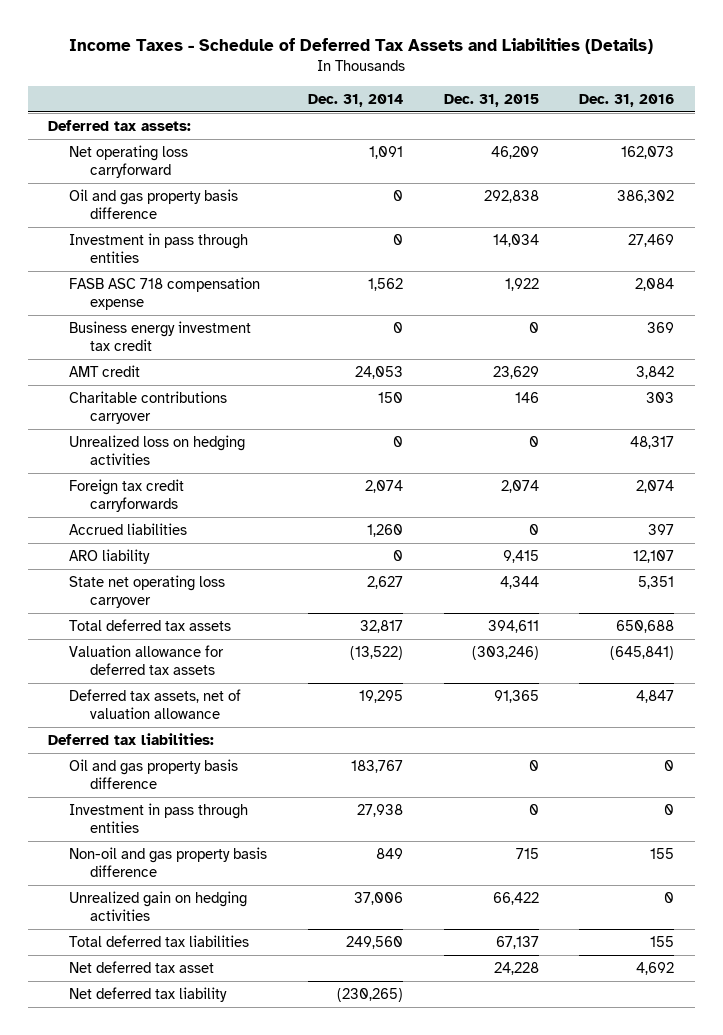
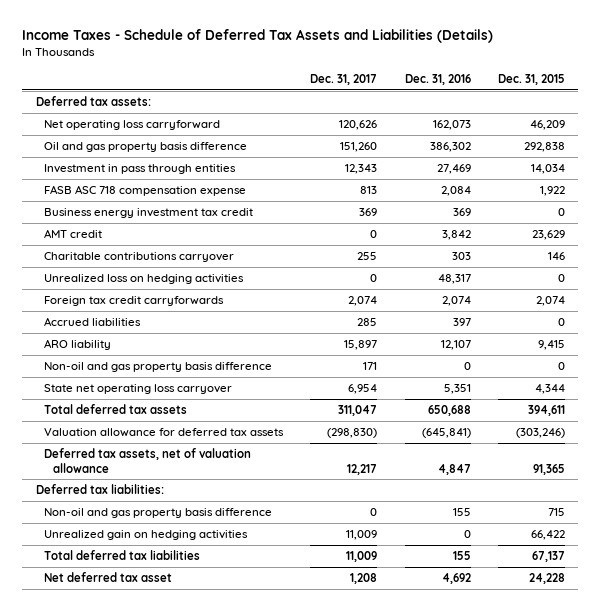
[307,93,403,107] Dec. 31, 2014 -> none
none -> [310,73,378,85] Dec. 31, 2017
none -> [44,362,273,373] Non-oil and gas property basis difference
[69,759,239,790] Oil and gas property basis difference -> none
[69,803,249,834] Investment in pass through entities -> none
[69,987,228,1003] Net deferred tax liability -> none

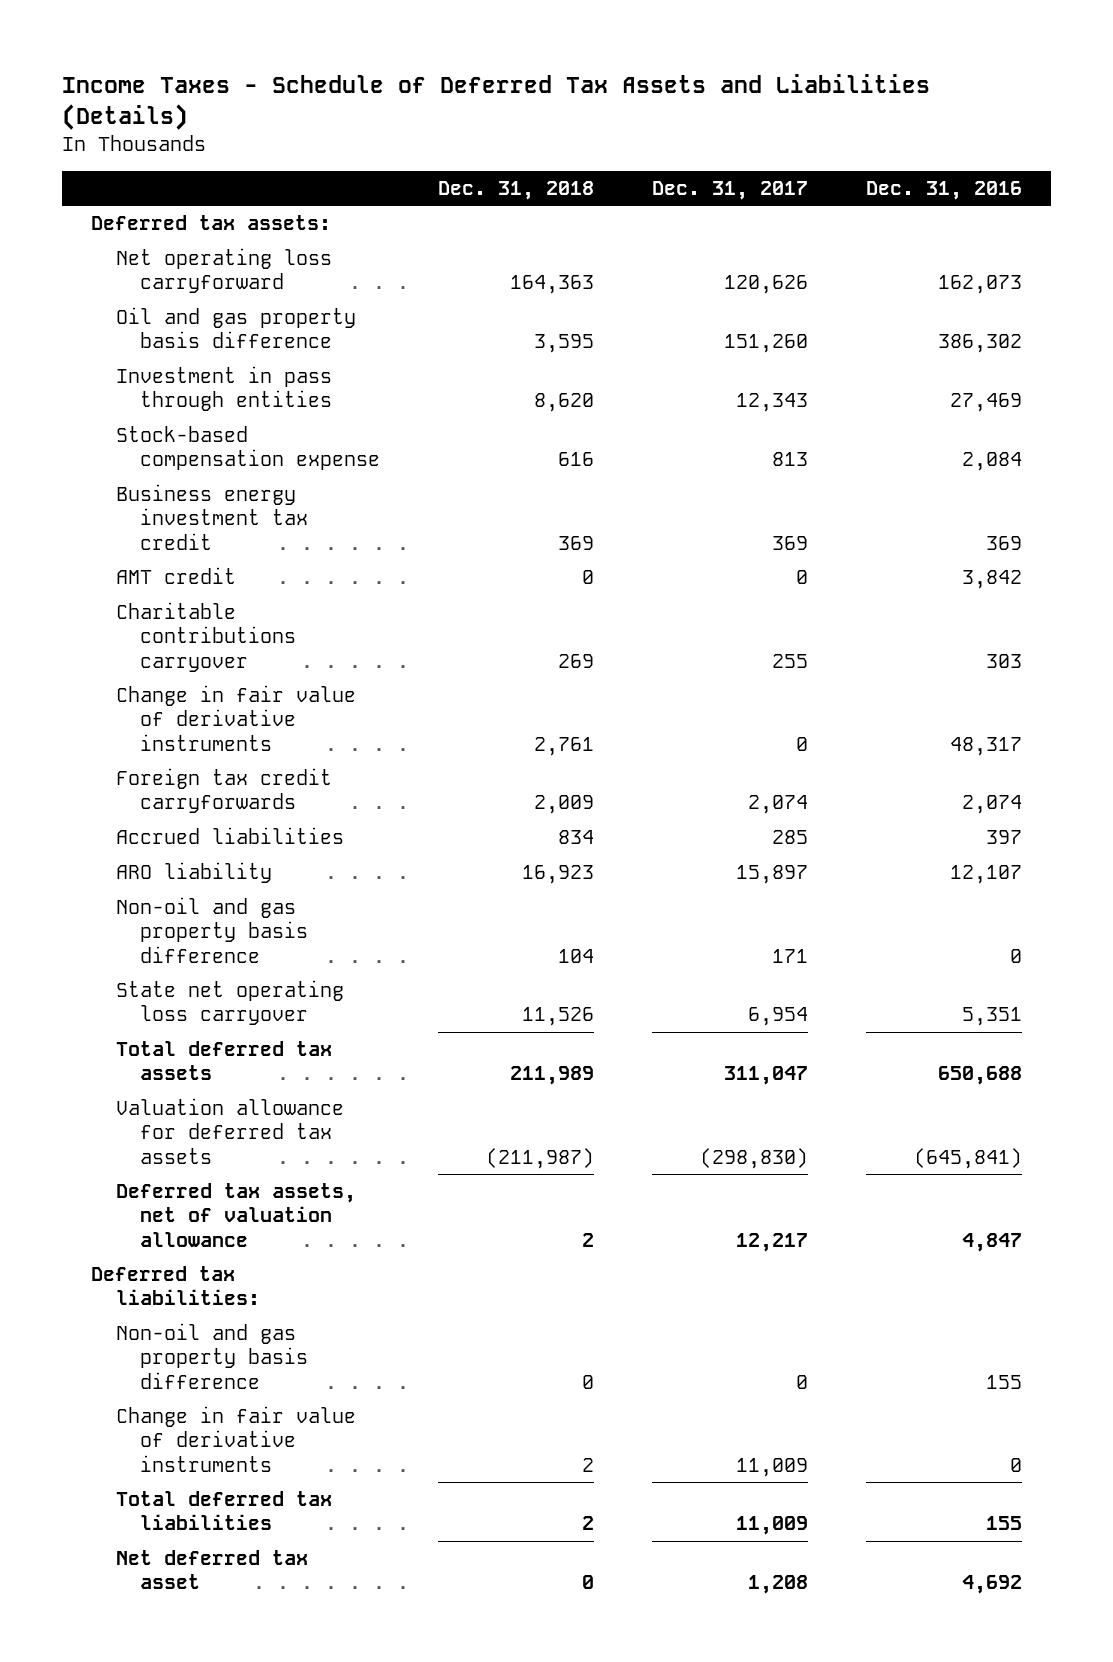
[497,73,565,85] Dec. 31, 2015 -> none
none -> [438,181,595,201] Dec. 31, 2018
[44,185,247,197] FASB ASC 718 compensation expense -> [115,426,381,471] Stock-based compensation expense
[44,274,245,285] Unrealized loss on hedging activities -> [115,685,356,751] Change in fair value of derivative instruments
[44,530,249,541] Unrealized gain on hedging activities -> [115,1406,356,1472] Change in fair value of derivative instruments

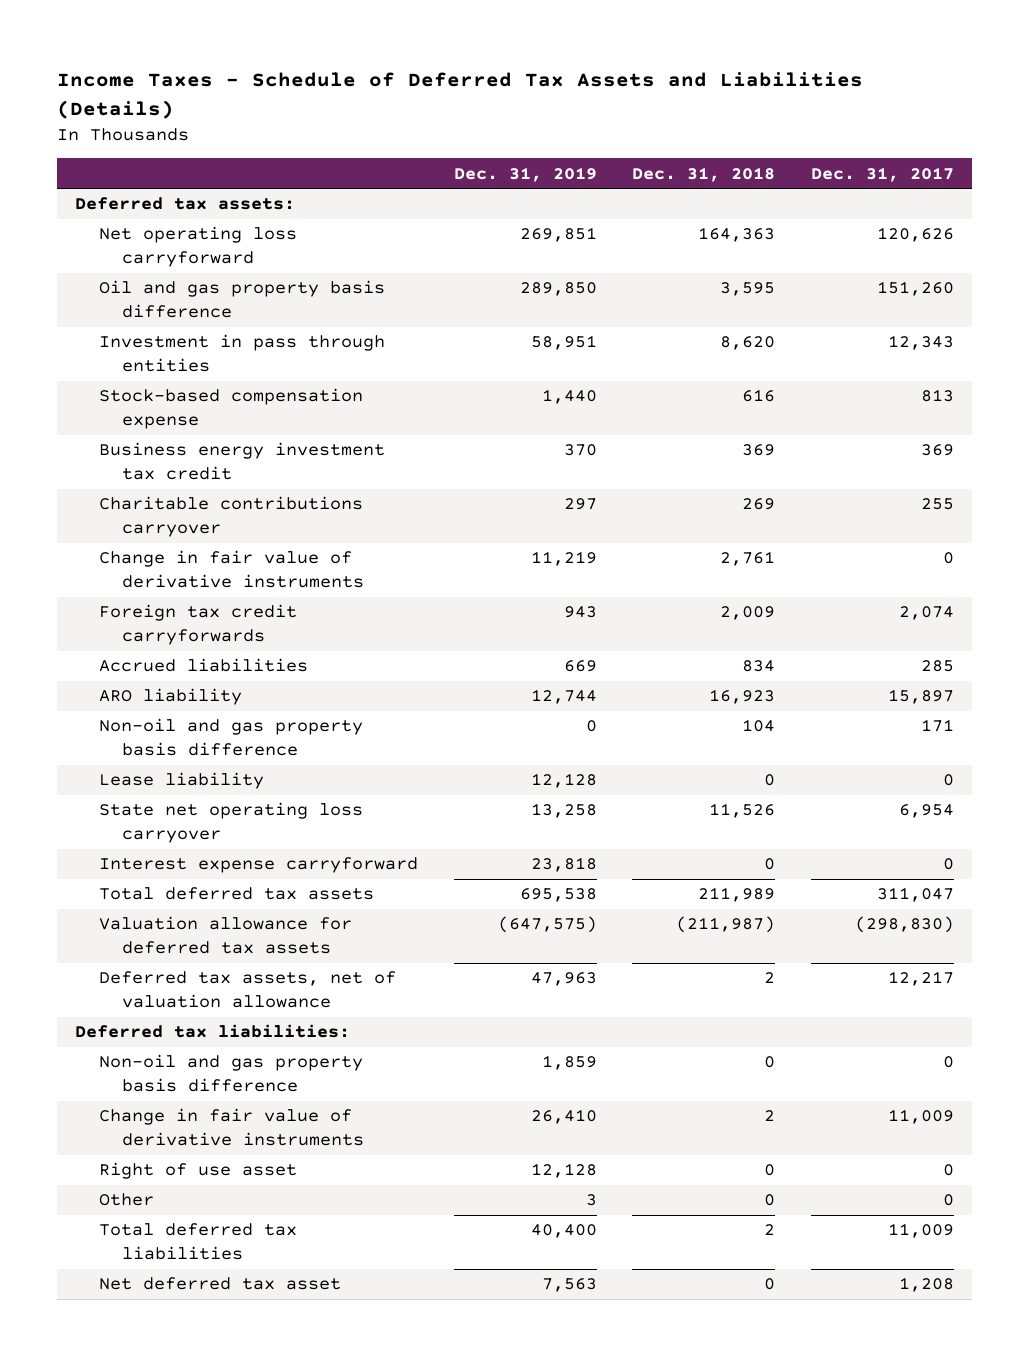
[866,181,1023,201] Dec. 31, 2016 -> none
none -> [453,166,597,182] Dec. 31, 2019
[115,567,236,585] AMT credit -> none
none -> [98,772,264,790] Lease liability
none -> [98,857,418,874] Interest expense carryforward
none -> [98,1162,297,1180] Right of use asset
none -> [98,1193,154,1207] Other

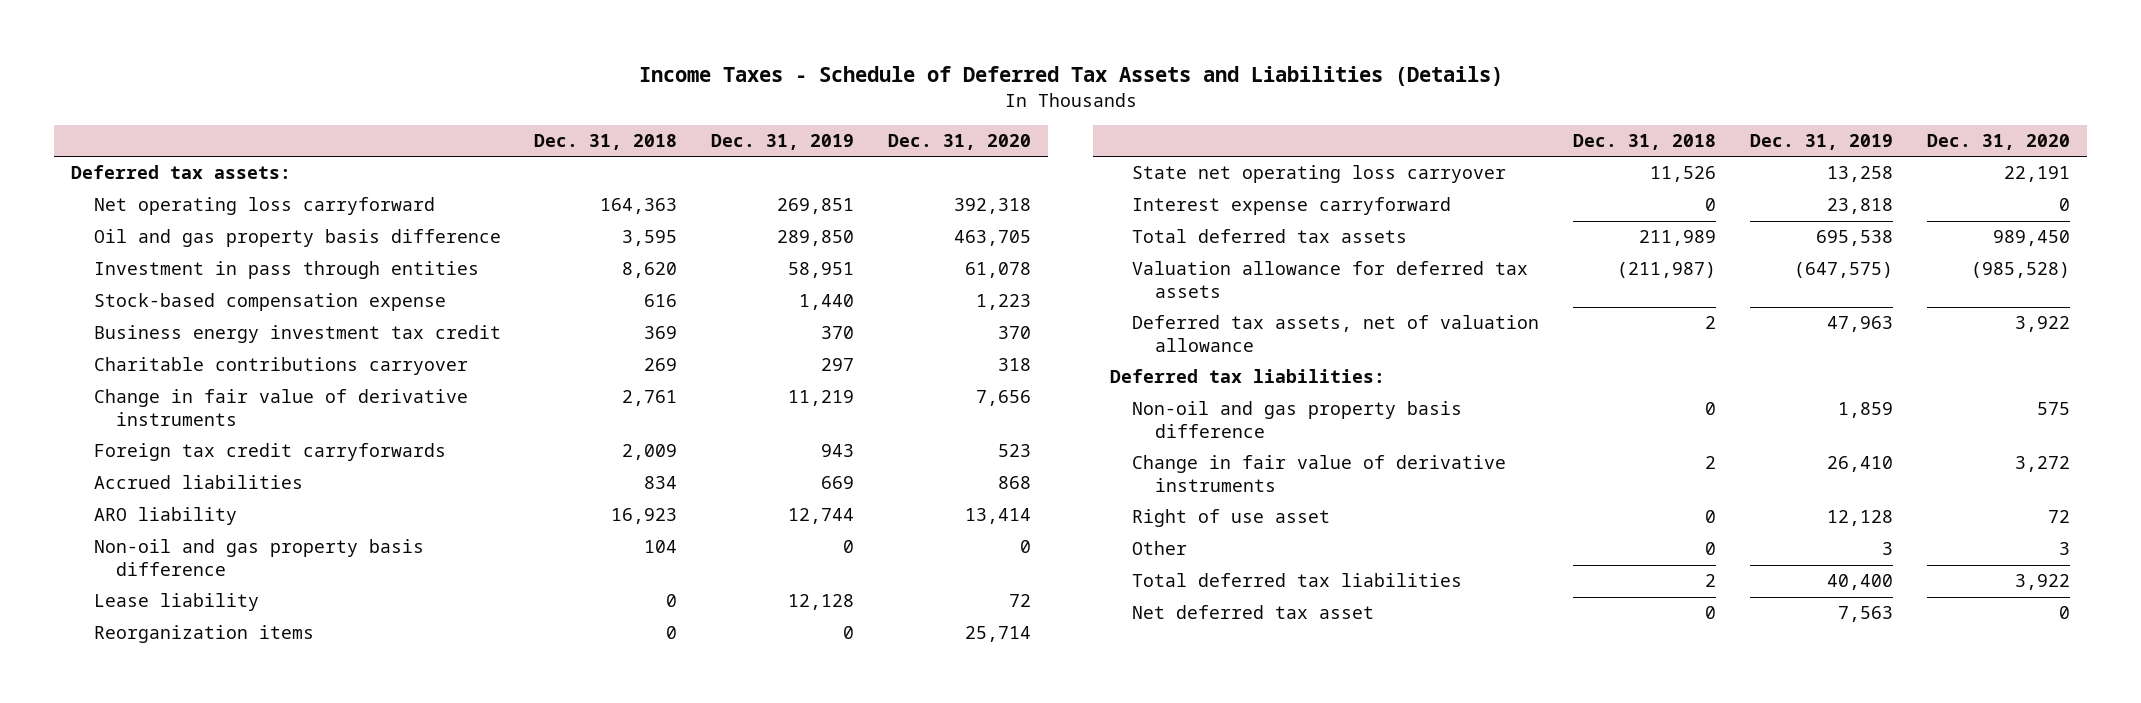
[811,166,955,182] Dec. 31, 2017 -> none
none -> [888,133,1032,150] Dec. 31, 2020
none -> [93,625,314,644] Reorganization items

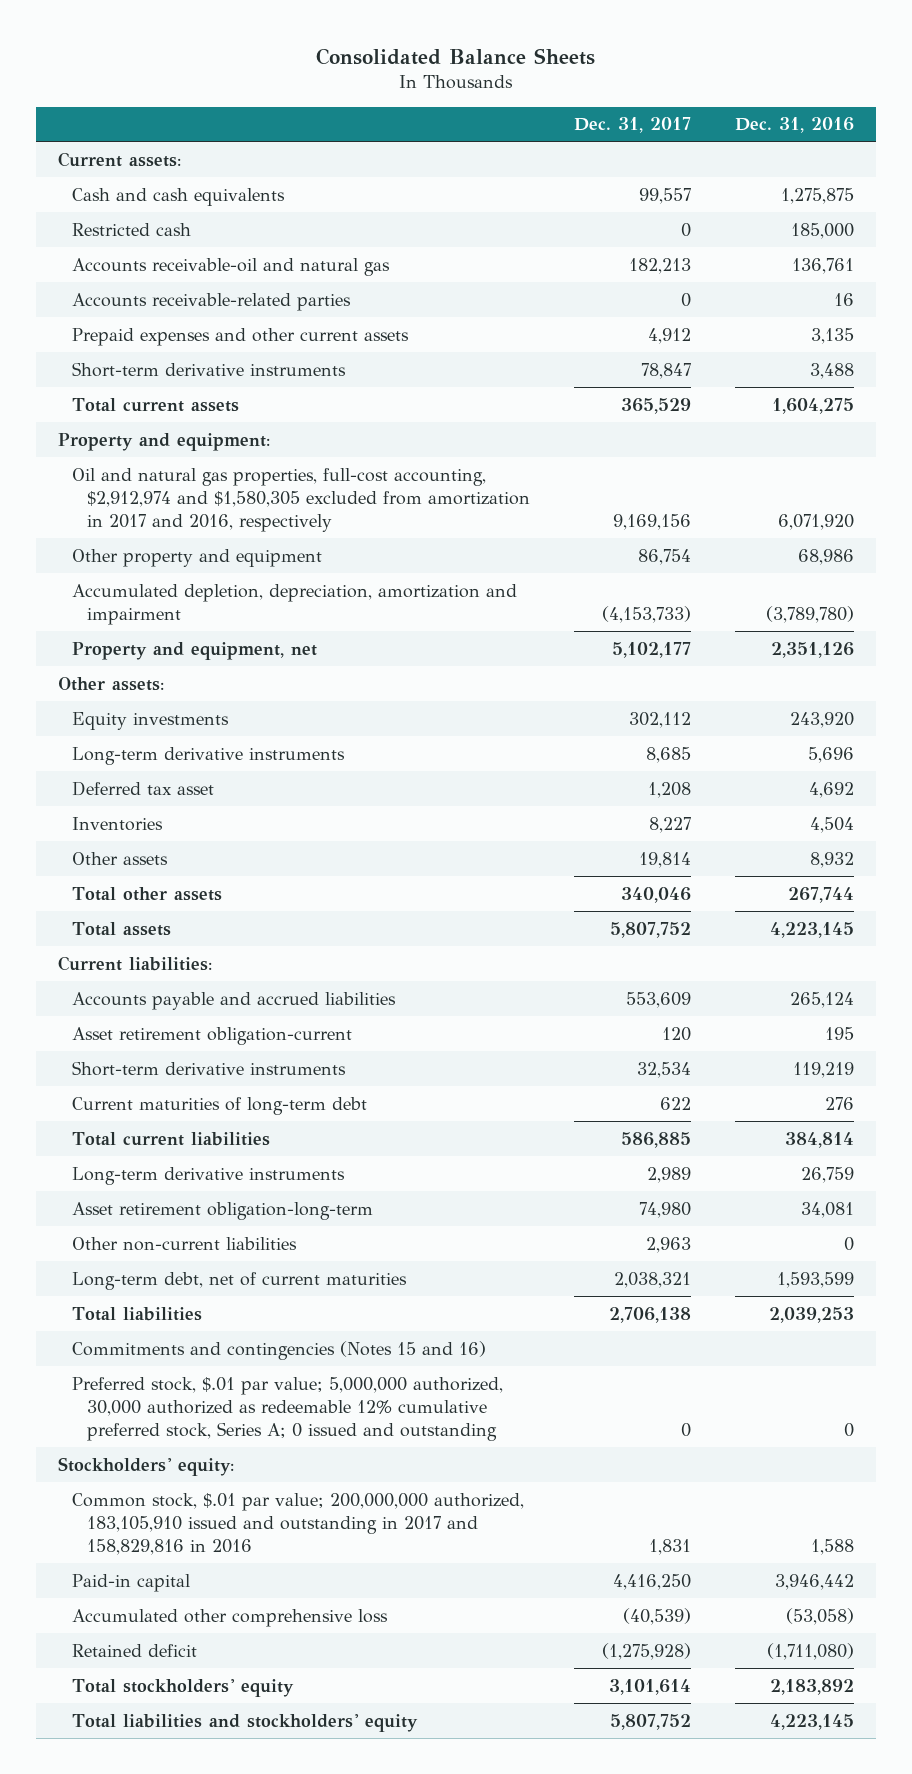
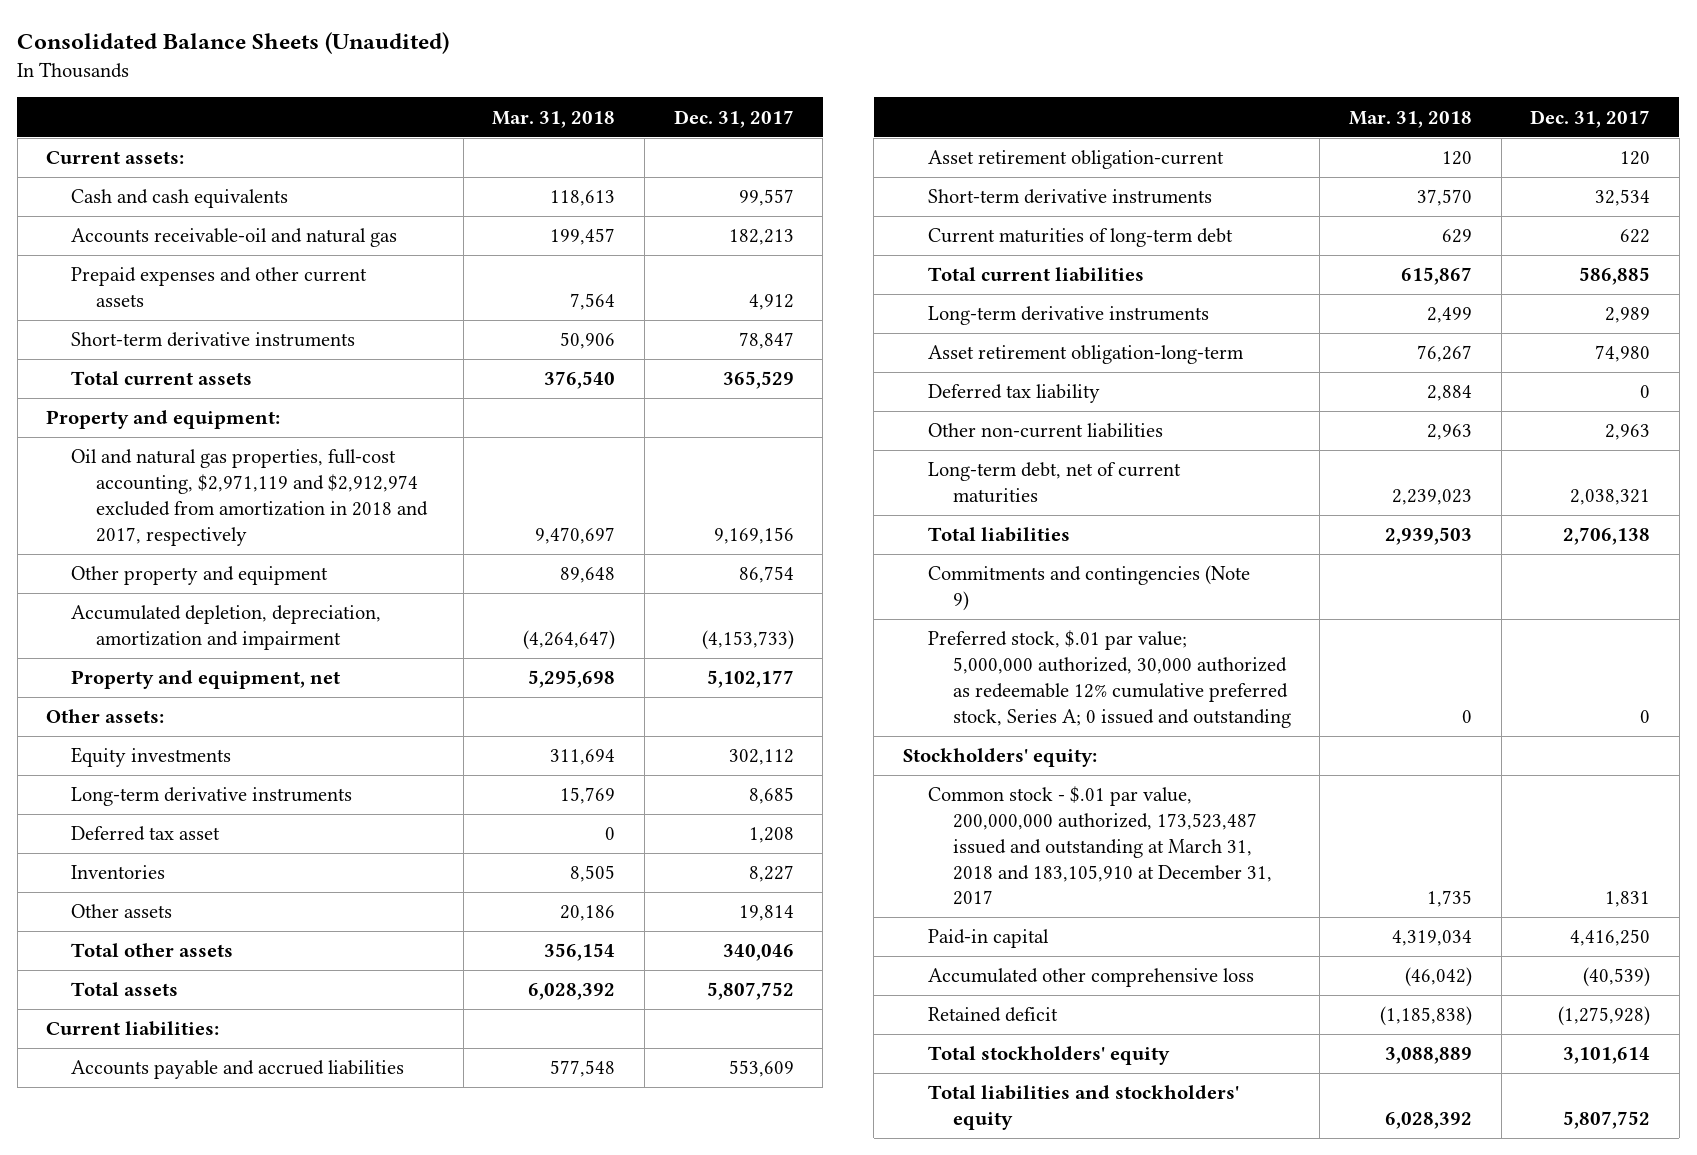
[315,47,595,65] Consolidated Balance Sheets -> [17,32,450,55] Consolidated Balance Sheets (Unaudited)
[734,117,854,134] Dec. 31, 2016 -> none
none -> [492,110,616,128] Mar. 31, 2018
[72,222,192,236] Restricted cash -> none
[72,292,352,311] Accounts receivable-related parties -> none
[72,467,530,533] Oil and natural gas properties, full-cost accounting, $2,912,974 and $1,580,305 excluded from amortization in 2017 and 2016, respectively -> [71,449,428,546] Oil and natural gas properties, full-cost accounting, $2,971,119 and $2,912,974 excluded from amortization in 2018 and 2017, respectively
none -> [927,384,1100,404] Deferred tax liability
[72,1340,487,1360] Commitments and contingencies (Notes 15 and 16) -> [927,565,1250,612] Commitments and contingencies (Note 9)
[72,1492,525,1556] Common stock, $.01 par value; 200,000,000 authorized, 183,105,910 issued and outstanding in 2017 and 158,829,816 in 2016 -> [927,786,1272,906] Common stock - $.01 par value, 200,000,000 authorized, 173,523,487 issued and outstanding at March 31, 2018 and 183,105,910 at December 31, 2017

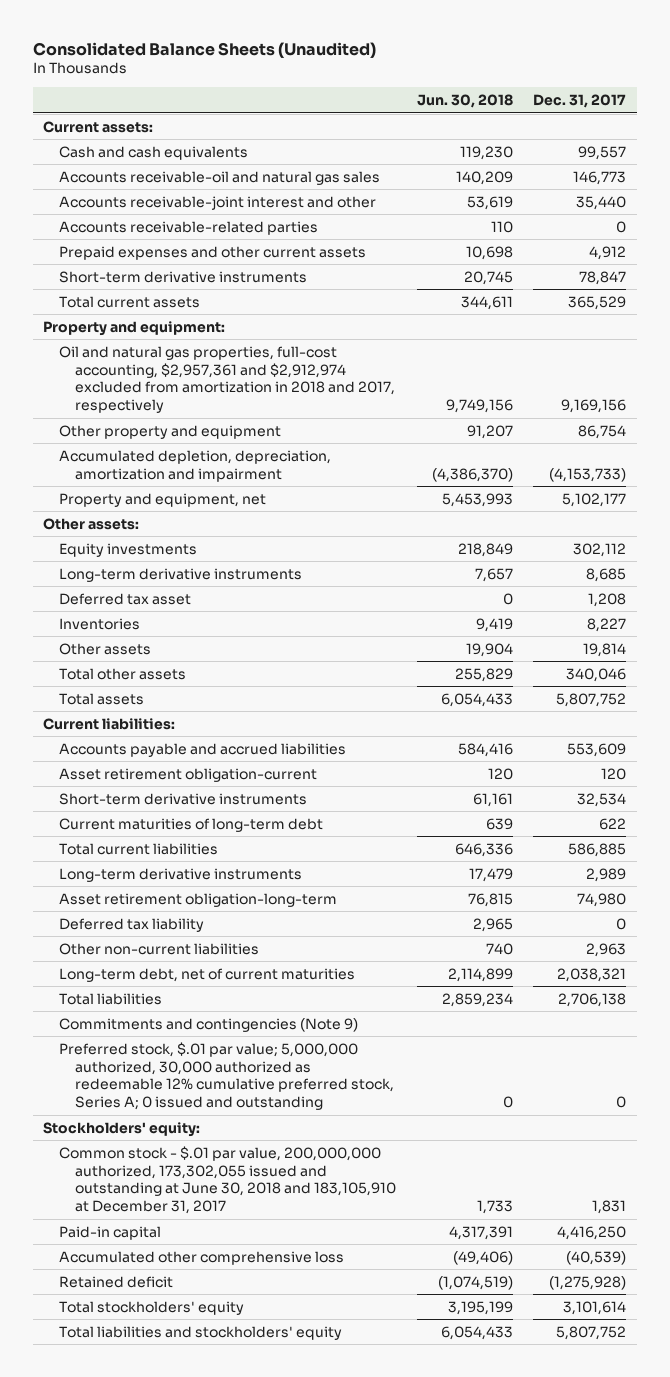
[492,110,616,128] Mar. 31, 2018 -> none
none -> [416,94,513,109] Jun. 30, 2018
[71,228,398,248] Accounts receivable-oil and natural gas -> [59,170,381,185] Accounts receivable-oil and natural gas sales
[728,229,794,246] 182,213 -> [573,170,627,185] 146,773
none -> [59,195,377,210] Accounts receivable-joint interest and other
none -> [59,220,319,235] Accounts receivable-related parties
[71,449,428,546] Oil and natural gas properties, full-cost accounting, $2,971,119 and $2,912,974 excluded from amortization in 2018 and 2017, respectively -> [59,345,395,414] Oil and natural gas properties, full-cost accounting, $2,957,361 and $2,912,974 excluded from amortization in 2018 and 2017, respectively
[927,786,1272,906] Common stock - $.01 par value, 200,000,000 authorized, 173,523,487 issued and outstanding at March 31, 2018 and 183,105,910 at December 31, 2017 -> [59,1145,396,1215] Common stock - $.01 par value, 200,000,000 authorized, 173,302,055 issued and outstanding at June 30, 2018 and 183,105,910 at December 31, 2017

